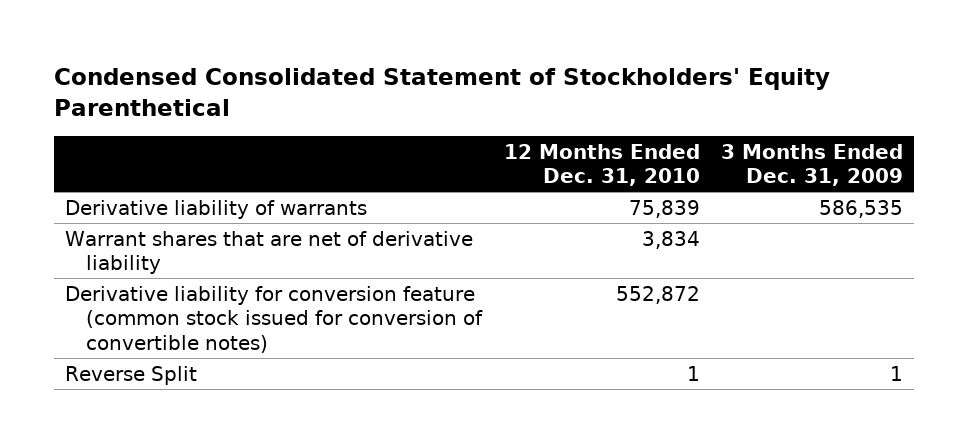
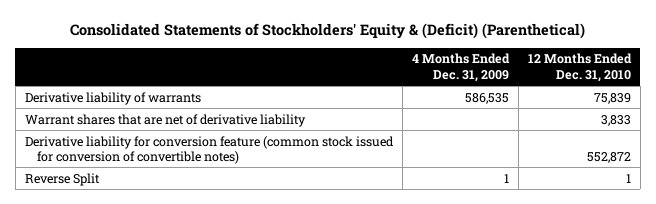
[53,67,830,116] Condensed Consolidated Statement of Stockholders' Equity Parenthetical -> [69,23,585,40] Consolidated Statements of Stockholders' Equity & (Deficit) (Parenthetical)
[721,143,904,187] 3 Months Ended Dec. 31, 2009 -> none
none -> [411,53,510,82] 4 Months Ended Dec. 31, 2009
[641,230,700,249] 3,834 -> [600,114,631,126] 3,833

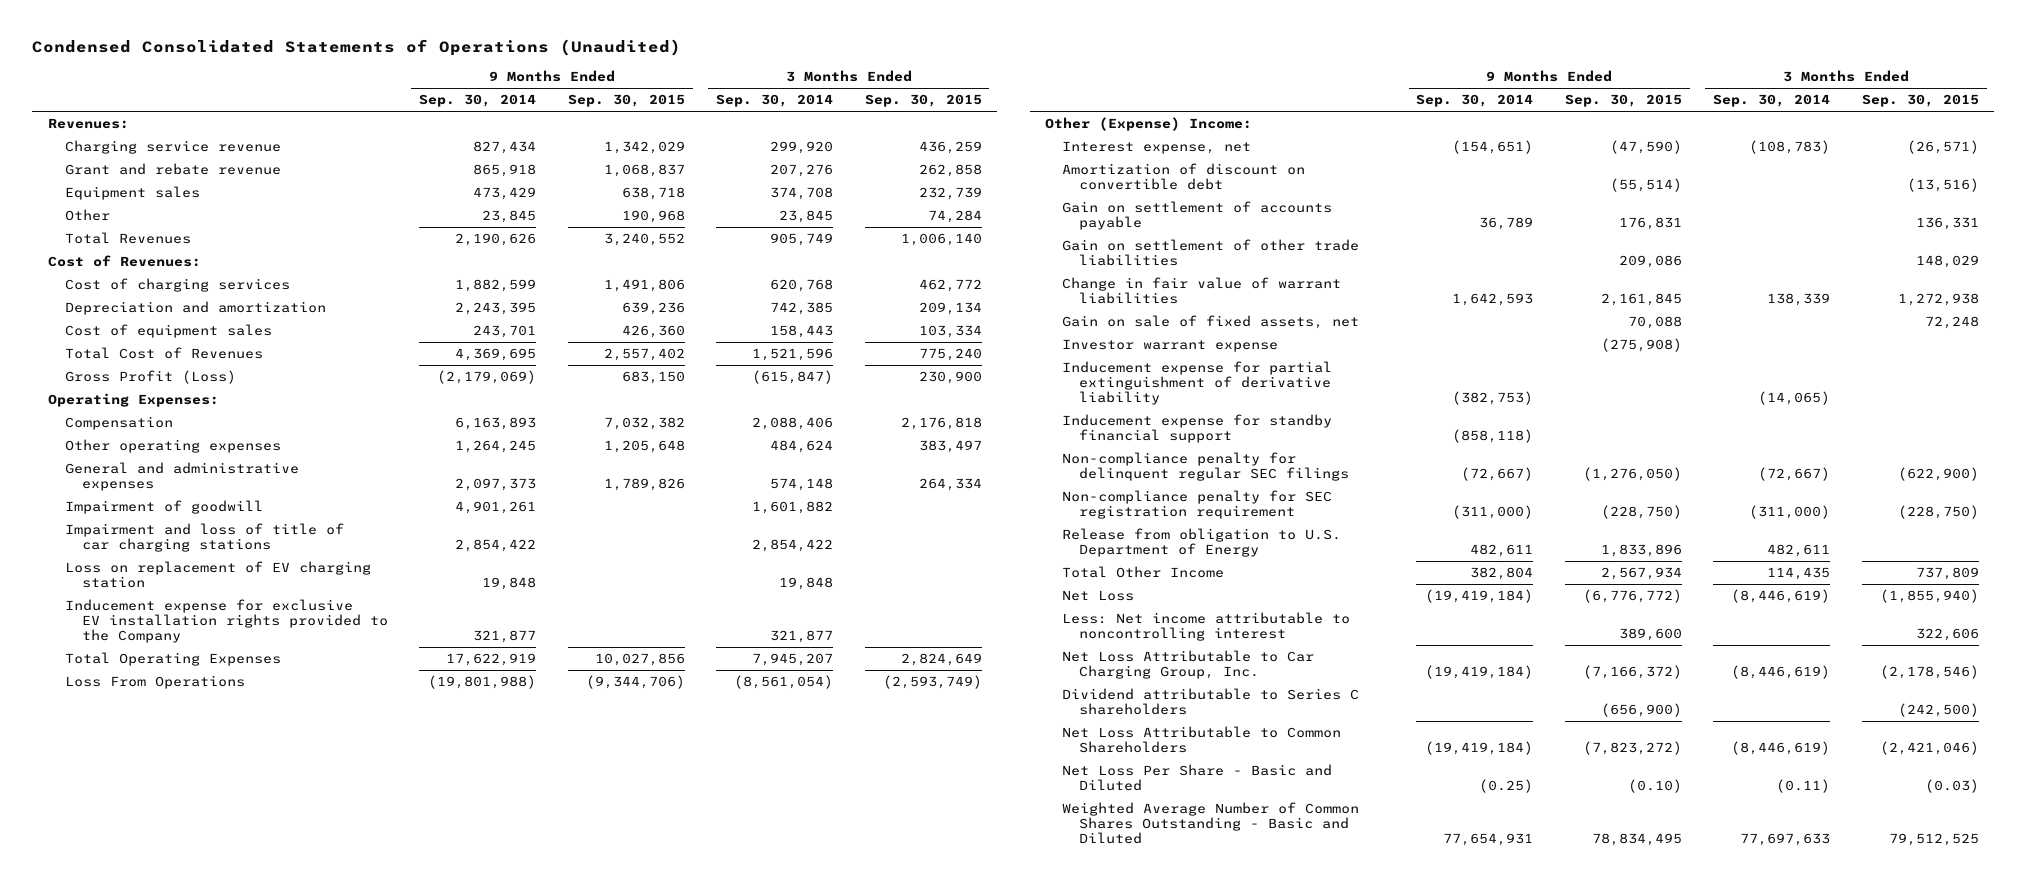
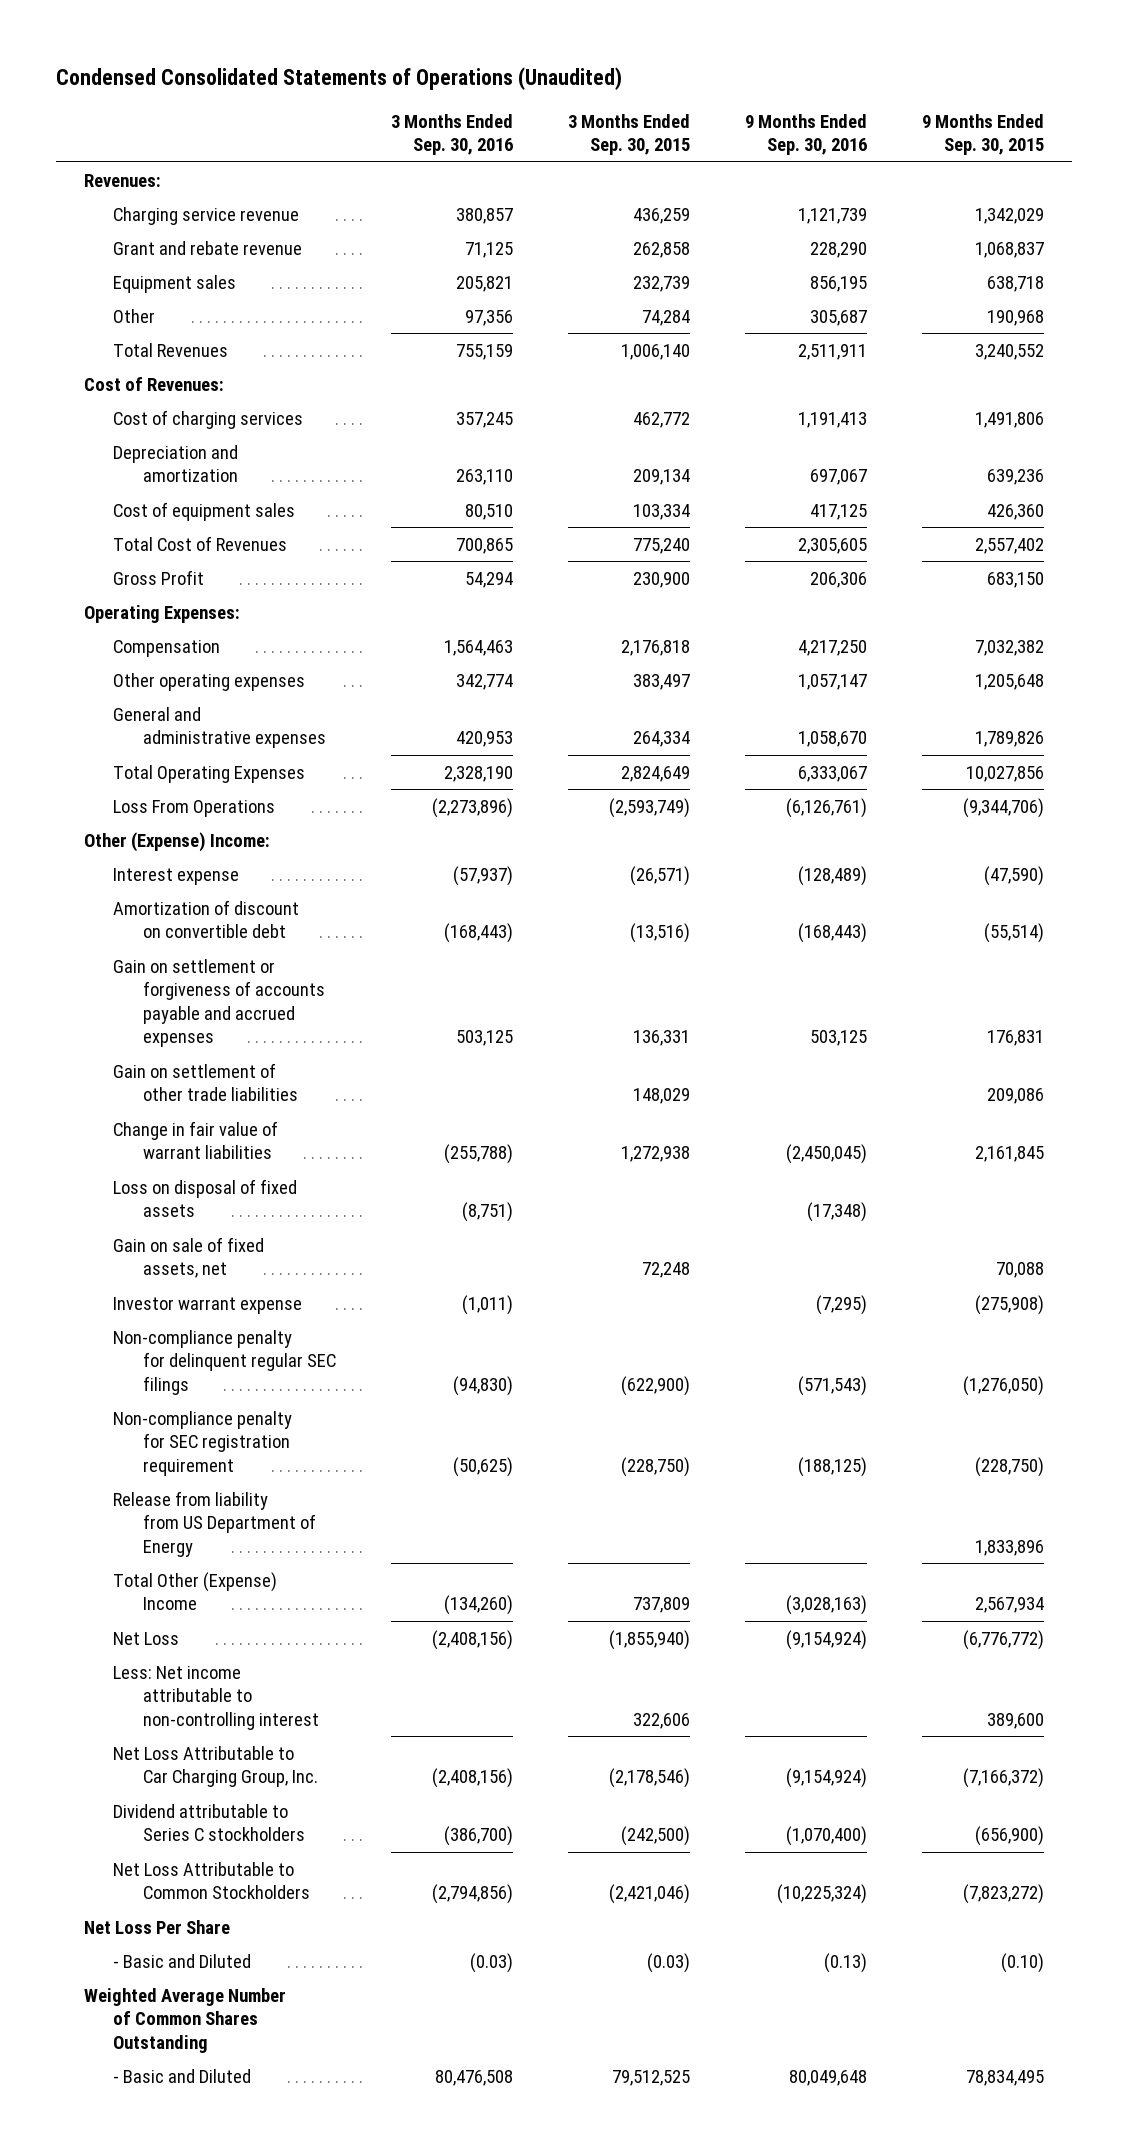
[419,94,537,108] Sep. 30, 2014 -> none
[716,94,834,108] Sep. 30, 2014 -> none
none -> [390,113,513,156] 3 Months Ended Sep. 30, 2016
none -> [745,113,868,156] 9 Months Ended Sep. 30, 2016
[65,369,237,384] Gross Profit (Loss) -> [113,569,205,585] Gross Profit
[65,499,264,514] Impairment of goodwill -> none
[65,522,345,552] Impairment and loss of title of car charging stations -> none
[65,560,372,588] Loss on replacement of EV charging station -> none
[65,598,388,643] Inducement expense for exclusive EV installation rights provided to the Company -> none
[1062,140,1252,154] Interest expense, net -> [113,867,240,885] Interest expense
[1062,200,1333,230] Gain on settlement of accounts payable -> [113,958,325,1048] Gain on settlement or forgiveness of accounts payable and accrued expenses
none -> [113,1178,298,1218] Loss on disposal of fixed assets
[1062,360,1333,405] Inducement expense for partial extinguishment of derivative liability -> none
[1062,413,1333,443] Inducement expense for standby financial support -> none
[1062,527,1342,557] Release from obligation to U.S. Department of Energy -> [113,1490,316,1557] Release from liability from US Department of Energy
[1062,565,1225,578] Total Other Income -> [113,1571,278,1611] Total Other (Expense) Income
[1062,611,1351,641] Less: Net income attributable to noncontrolling interest -> [113,1665,319,1730] Less: Net income attributable to non-controlling interest
[1062,687,1360,715] Dividend attributable to Series C shareholders -> [113,1803,305,1842] Dividend attributable to Series C stockholders
[1062,725,1342,753] Net Loss Attributable to Common Shareholders -> [113,1861,310,1900] Net Loss Attributable to Common Stockholders
none -> [83,1919,230,1934] Net Loss Per Share
[1062,763,1333,791] Net Loss Per Share - Basic and Diluted -> [113,1953,252,1968] - Basic and Diluted
none -> [83,1987,286,2053] Weighted Average Number of Common Shares Outstanding
[1062,801,1360,844] Weighted Average Number of Common Shares Outstanding - Basic and Diluted -> [113,2068,252,2083] - Basic and Diluted

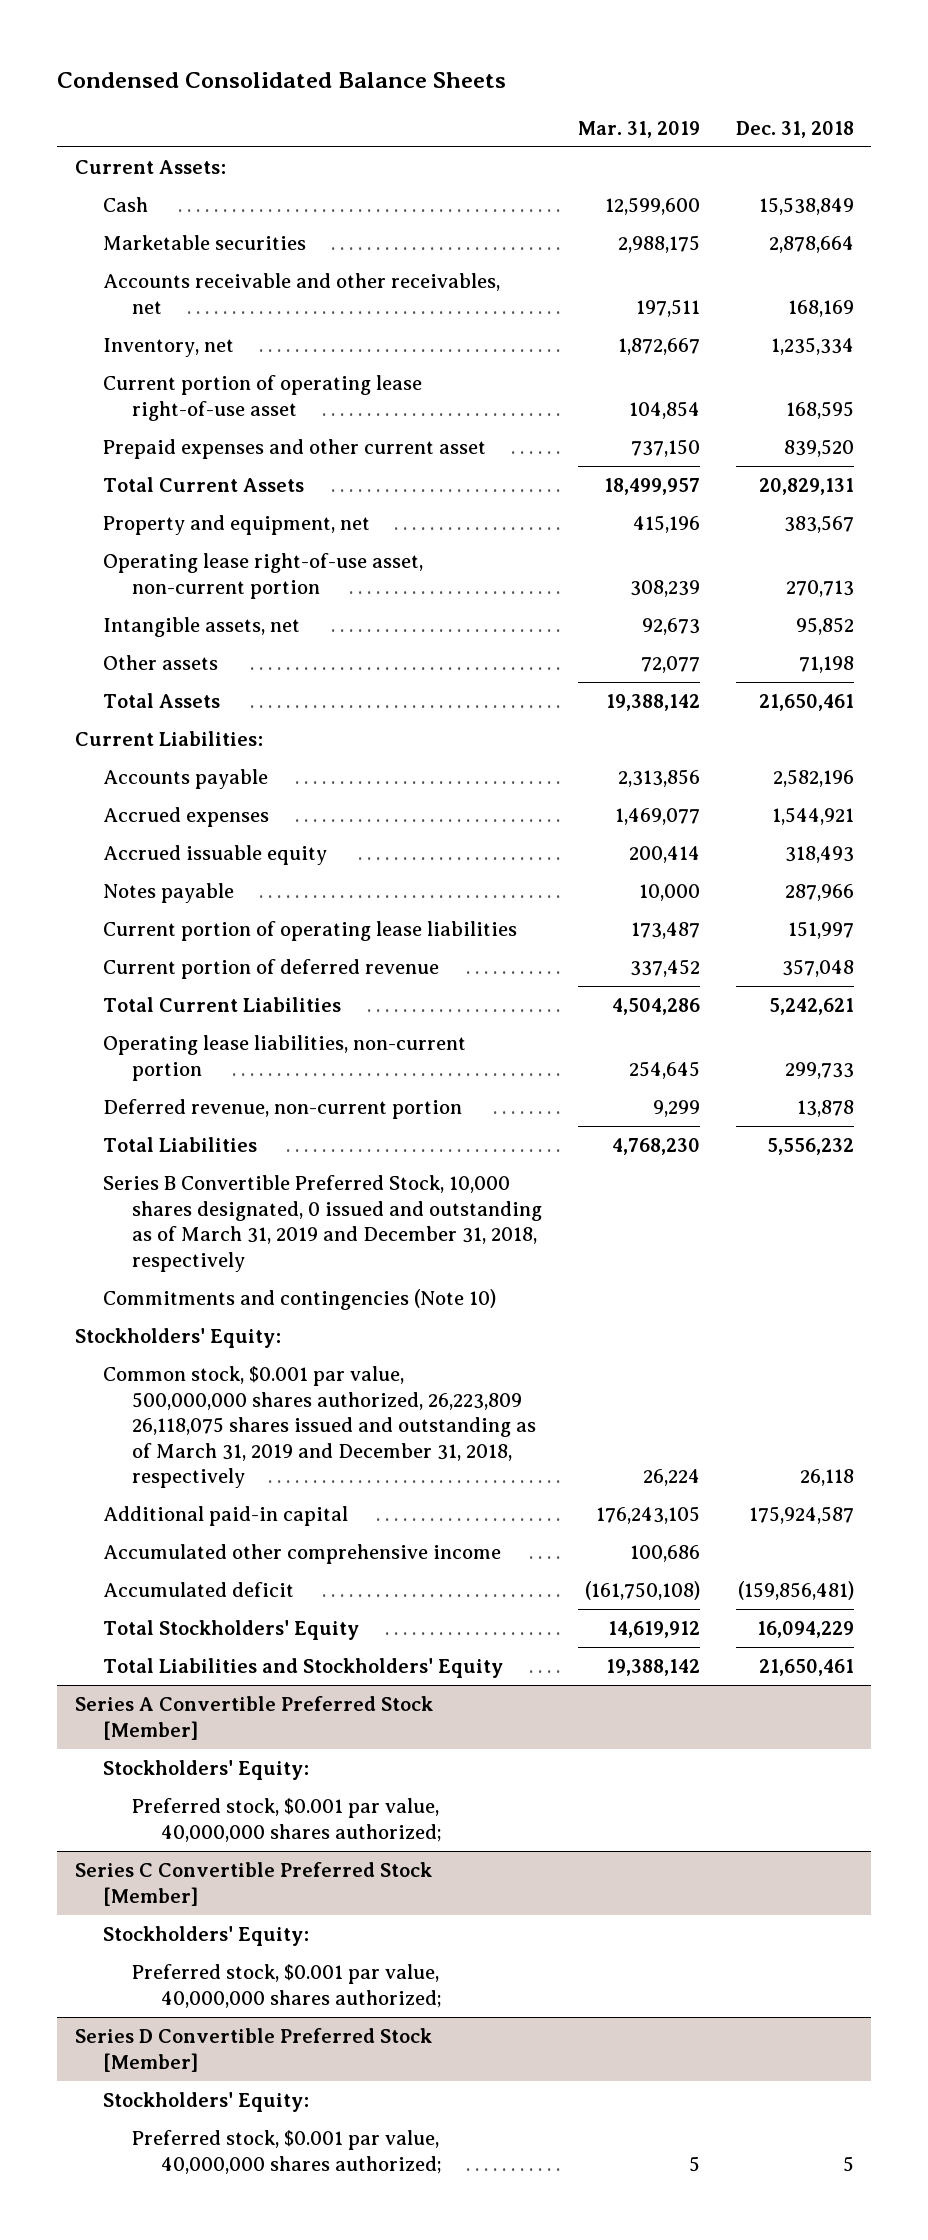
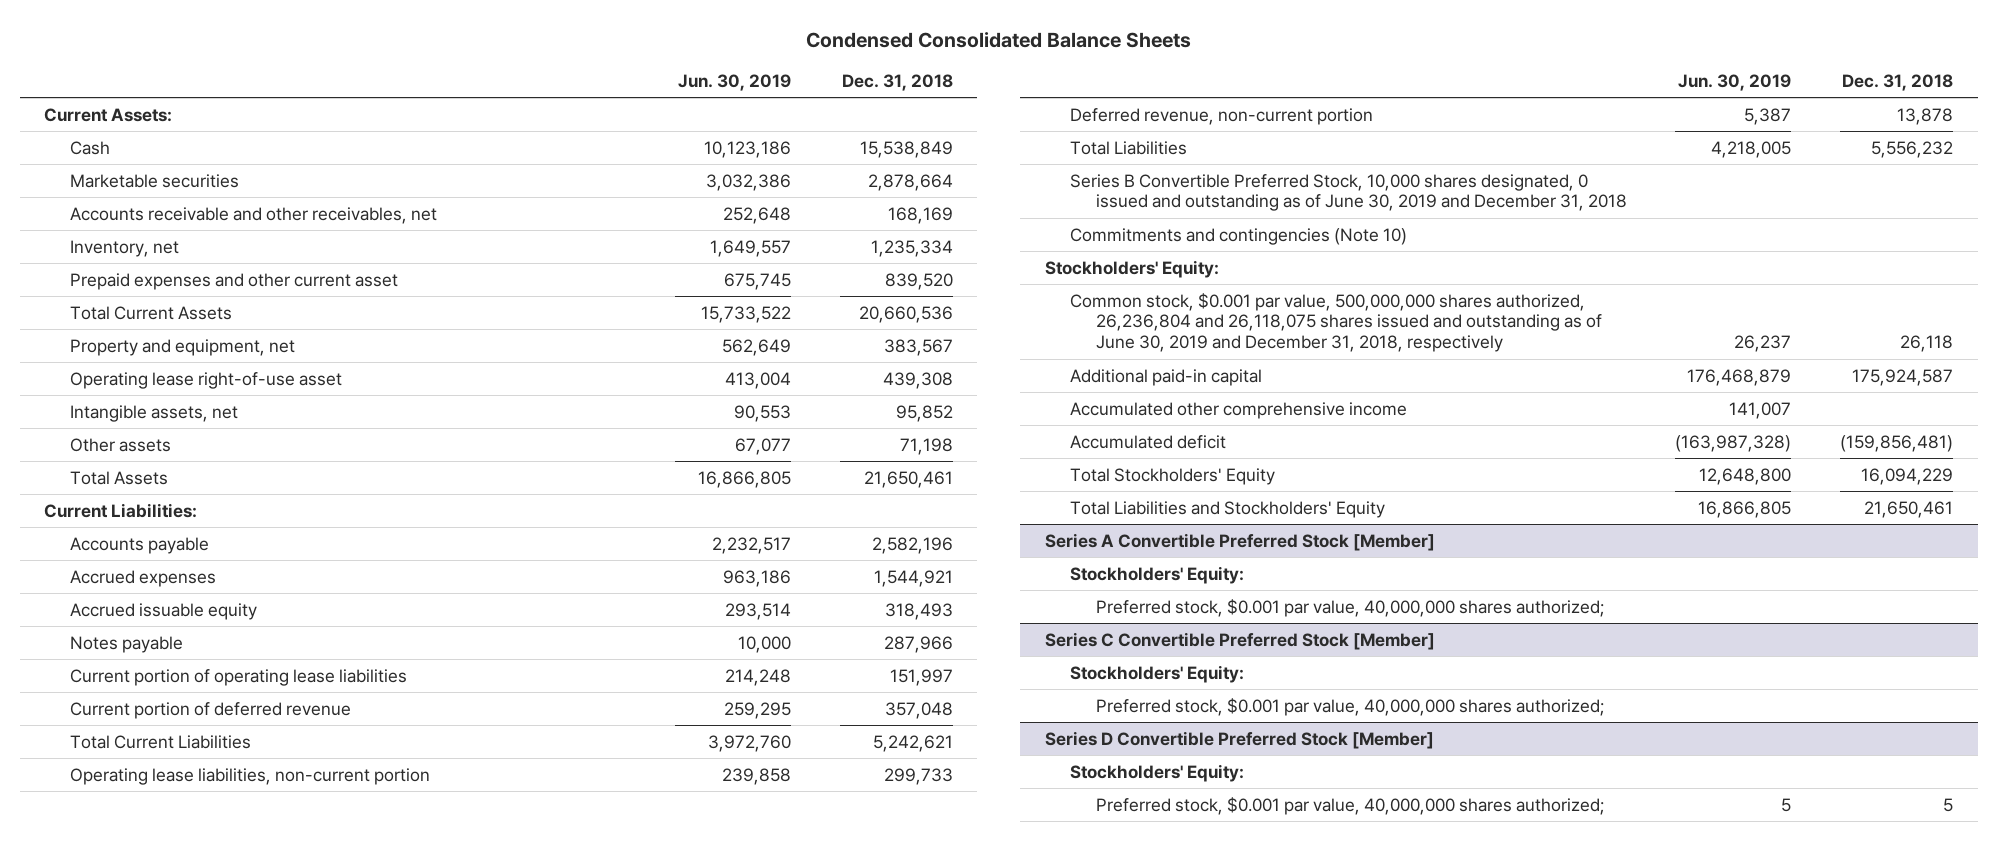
[577,120,700,138] Mar. 31, 2019 -> none
none -> [677,73,791,91] Jun. 30, 2019
[103,375,423,421] Current portion of operating lease right-of-use asset -> none
[758,478,854,496] 20,829,131 -> [858,305,953,323] 20,660,536
[103,553,424,599] Operating lease right-of-use asset, non-current portion -> [69,371,342,389] Operating lease right-of-use asset
[785,579,854,597] 270,713 -> [882,371,953,389] 439,308
[103,1175,543,1272] Series B Convertible Preferred Stock, 10,000 shares designated, 0 issued and outstanding as of March 31, 2019 and December 31, 2018, respectively -> [1070,173,1627,212] Series B Convertible Preferred Stock, 10,000 shares designated, 0 issued and outstanding as of June 30, 2019 and December 31, 2018
[103,1366,537,1489] Common stock, $0.001 par value, 500,000,000 shares authorized, 26,223,809 26,118,075 shares issued and outstanding as of March 31, 2019 and December 31, 2018, respectively -> [1070,292,1602,353] Common stock, $0.001 par value, 500,000,000 shares authorized, 26,236,804 and 26,118,075 shares issued and outstanding as of June 30, 2019 and December 31, 2018, respectively

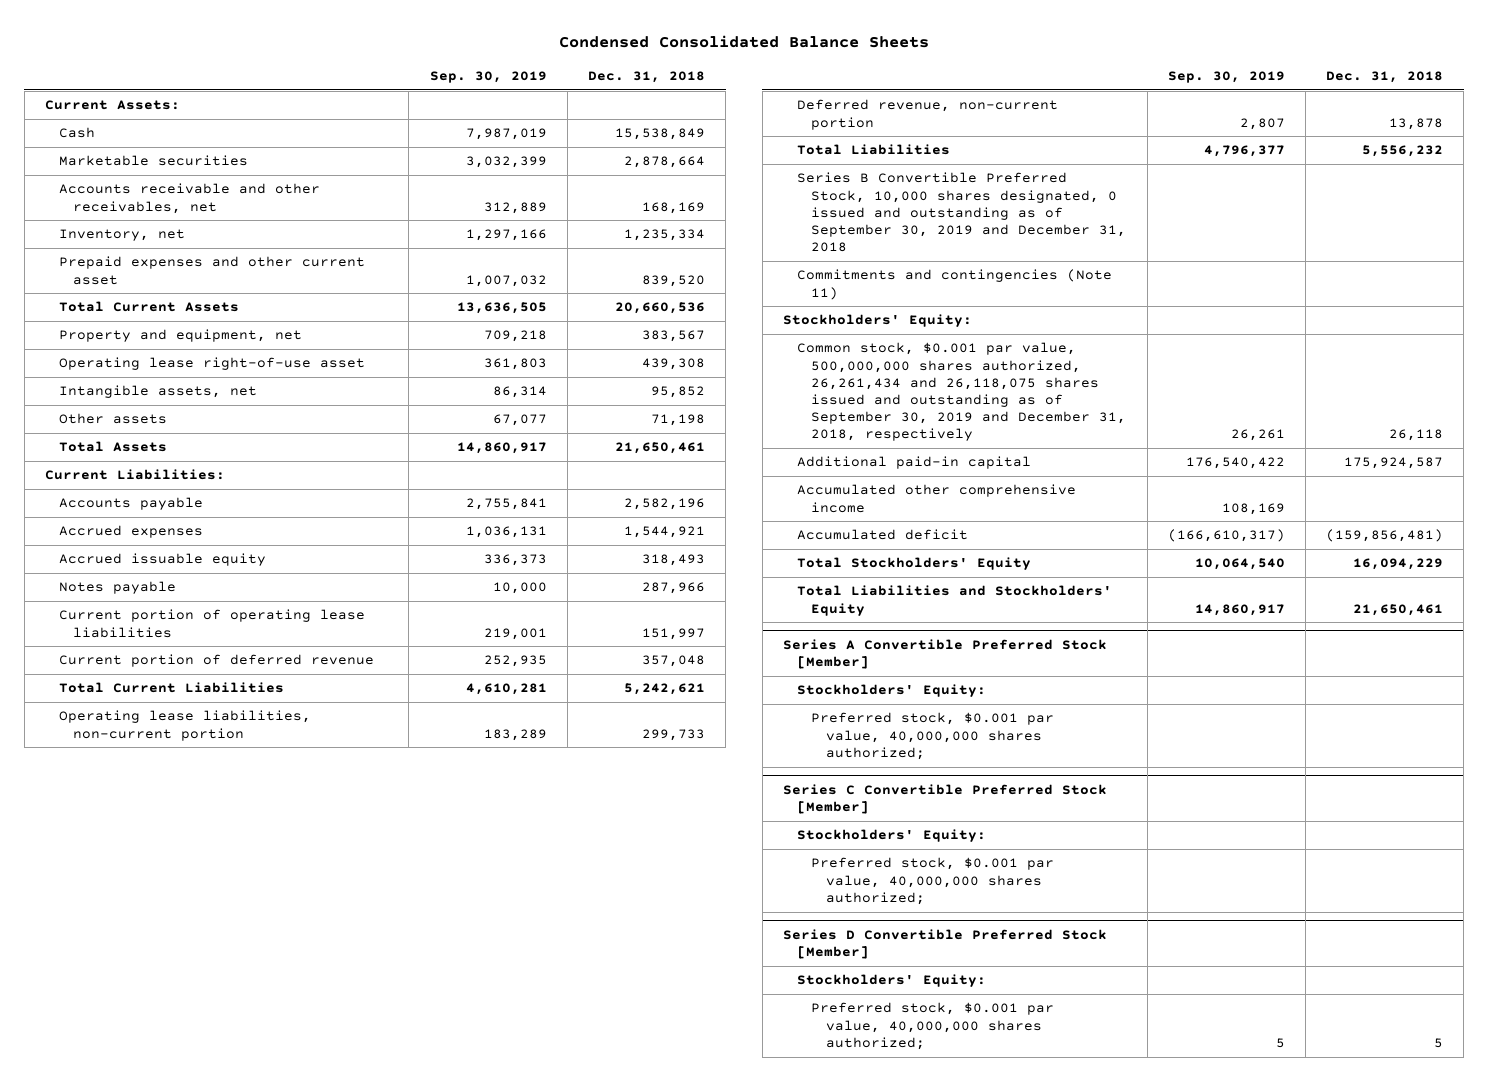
[677,73,791,91] Jun. 30, 2019 -> none
none -> [429,71,547,84] Sep. 30, 2019
[1070,173,1627,212] Series B Convertible Preferred Stock, 10,000 shares designated, 0 issued and outstanding as of June 30, 2019 and December 31, 2018 -> [797,172,1127,252] Series B Convertible Preferred Stock, 10,000 shares designated, 0 issued and outstanding as of September 30, 2019 and December 31, 2018
[1070,227,1408,245] Commitments and contingencies (Note 10) -> [797,269,1113,300] Commitments and contingencies (Note 11)
[1070,292,1602,353] Common stock, $0.001 par value, 500,000,000 shares authorized, 26,236,804 and 26,118,075 shares issued and outstanding as of June 30, 2019 and December 31, 2018, respectively -> [797,342,1127,441] Common stock, $0.001 par value, 500,000,000 shares authorized, 26,261,434 and 26,118,075 shares issued and outstanding as of September 30, 2019 and December 31, 2018, respectively

